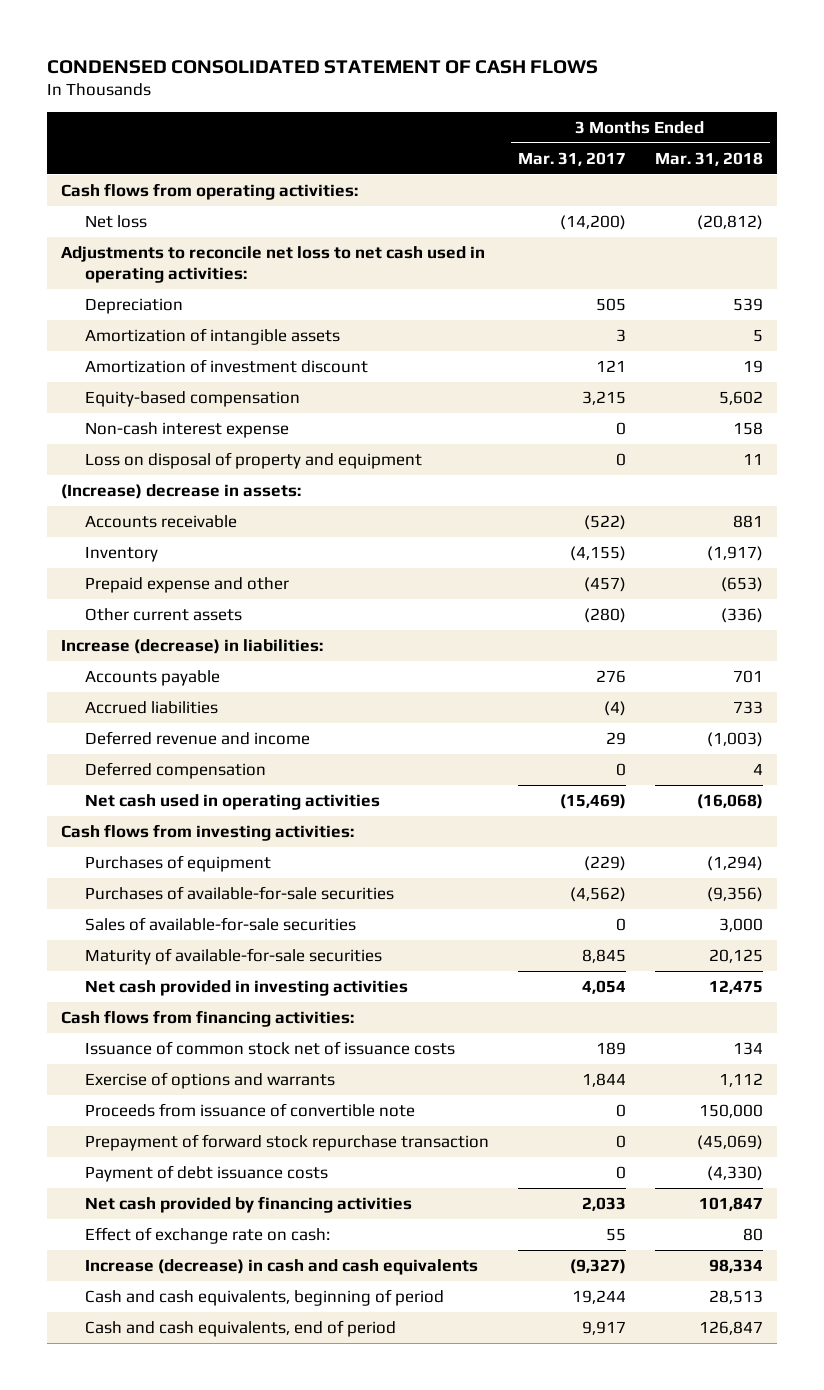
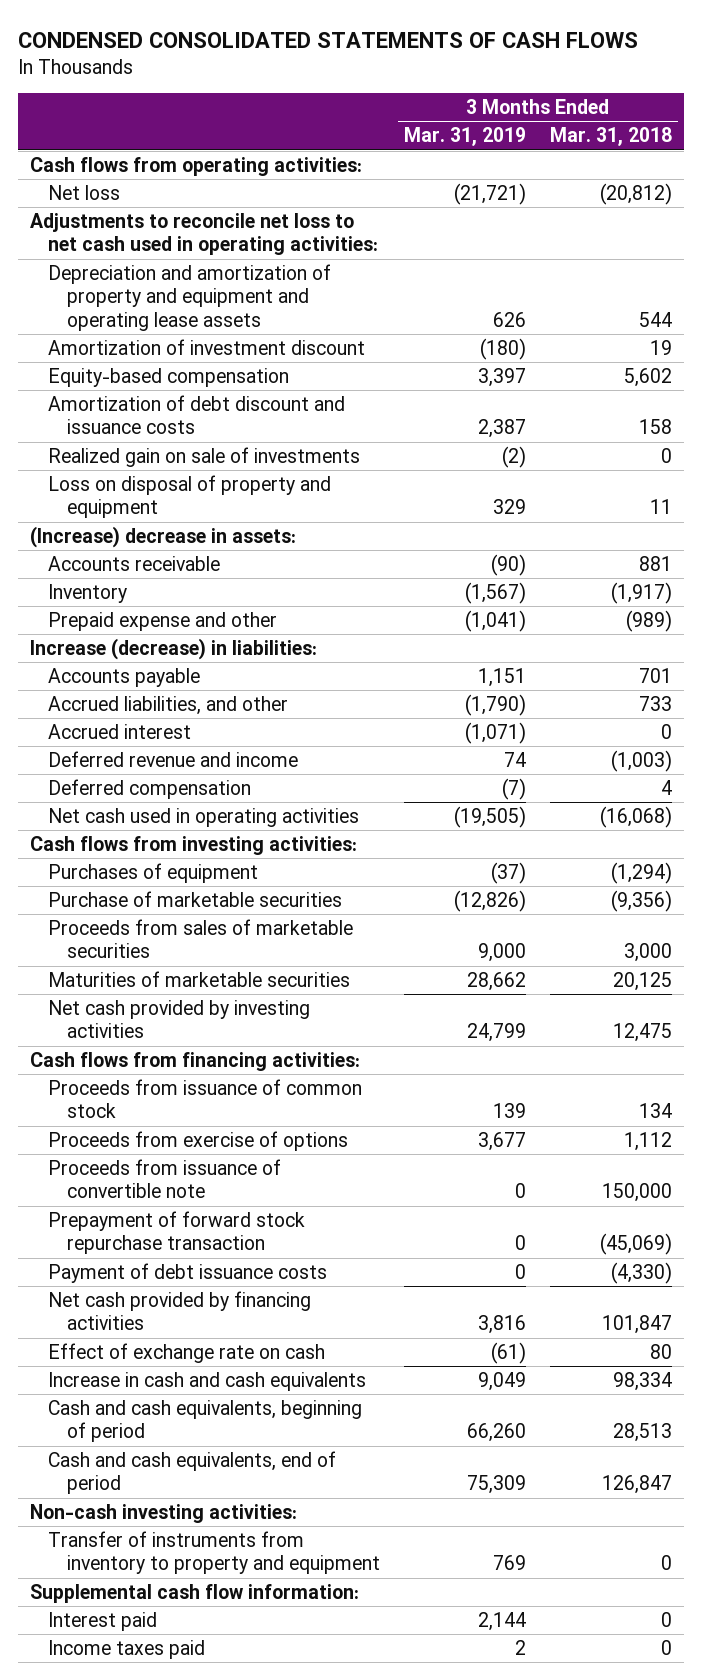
[46,59,598,74] CONDENSED CONSOLIDATED STATEMENT OF CASH FLOWS -> [17,31,638,48] CONDENSED CONSOLIDATED STATEMENTS OF CASH FLOWS
[518,151,627,166] Mar. 31, 2017 -> none
none -> [403,127,526,147] Mar. 31, 2019
[85,297,184,314] Depreciation -> none
[85,327,341,345] Amortization of intangible assets -> none
none -> [48,264,332,331] Depreciation and amortization of property and equipment and operating lease assets
[85,421,290,438] Non-cash interest expense -> [48,395,346,435] Amortization of debt discount and issuance costs
none -> [48,447,361,468] Realized gain on sale of investments
[85,607,243,621] Other current assets -> none
[720,576,763,592] (653) -> [625,610,672,633] (989)
[85,700,219,714] Accrued liabilities -> [48,696,289,716] Accrued liabilities, and other
none -> [48,724,192,740] Accrued interest
[85,885,395,900] Purchases of available-for-sale securities -> [48,891,343,908] Purchase of marketable securities
[85,916,357,931] Sales of available-for-sale securities -> [48,919,354,959] Proceeds from sales of marketable securities
[85,947,383,965] Maturity of available-for-sale securities -> [48,971,351,988] Maturities of marketable securities
[85,979,409,996] Net cash provided in investing activities -> [48,1000,311,1039] Net cash provided by investing activities
[85,1040,456,1055] Issuance of common stock net of issuance costs -> [48,1079,363,1119] Proceeds from issuance of common stock
[85,1071,336,1089] Exercise of options and warrants -> [48,1131,349,1152] Proceeds from exercise of options
[85,1226,331,1244] Effect of exchange rate on cash: -> [48,1343,326,1364] Effect of exchange rate on cash
[85,1258,479,1275] Increase (decrease) in cash and cash equivalents -> [48,1372,367,1392] Increase in cash and cash equivalents
none -> [29,1504,297,1524] Non-cash investing activities:
none -> [48,1531,381,1575] Transfer of instruments from inventory to property and equipment
none -> [29,1584,359,1604] Supplemental cash flow information:
none -> [48,1612,158,1632] Interest paid
none -> [48,1640,206,1660] Income taxes paid

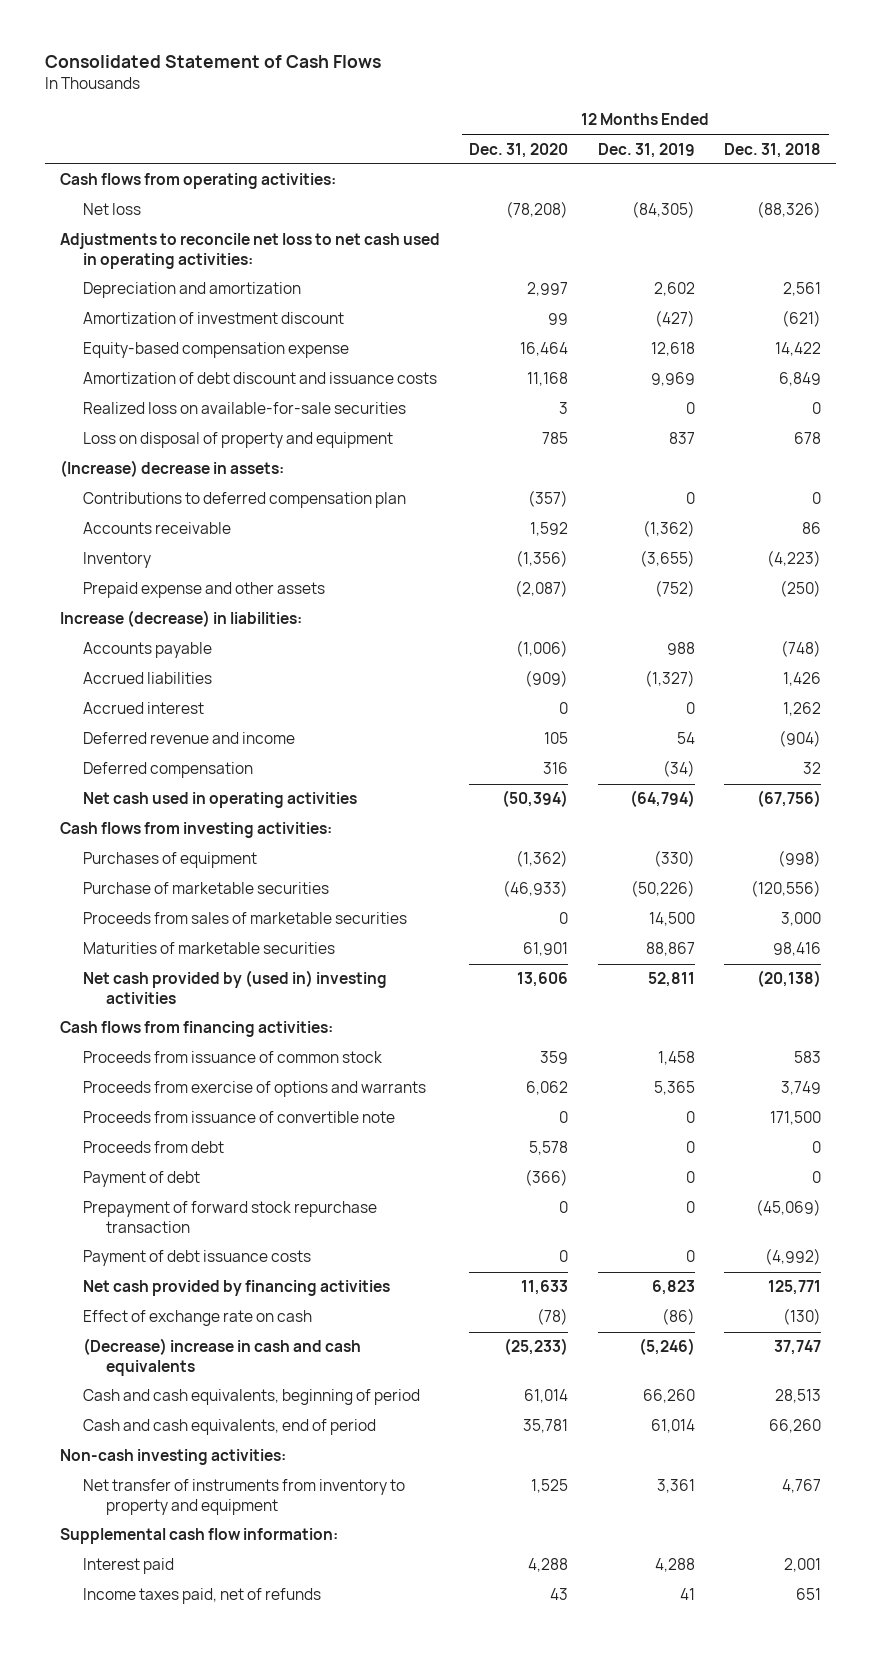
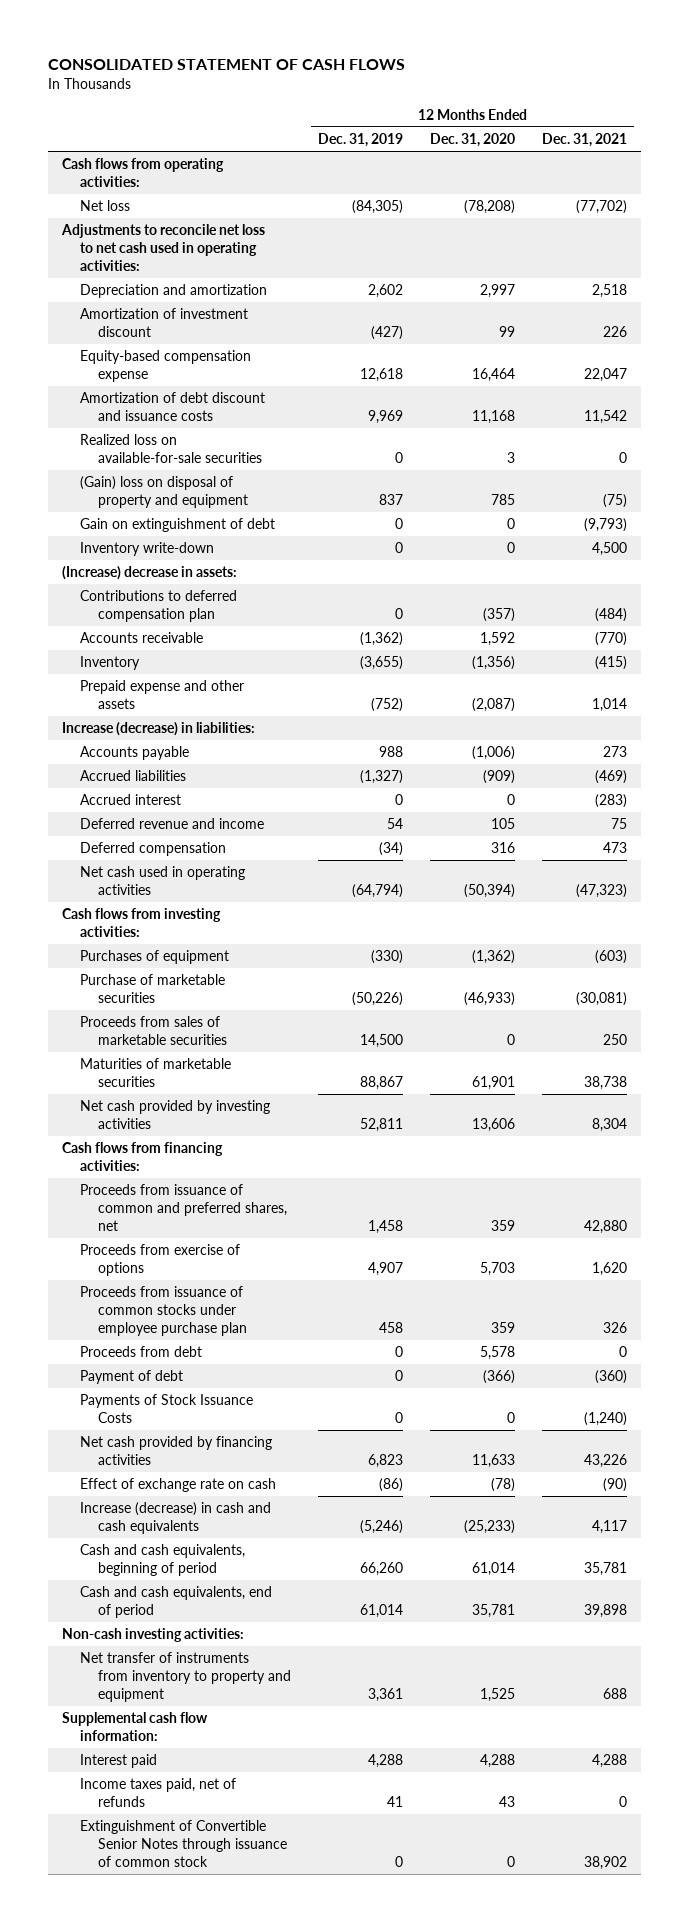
[44,55,381,69] Consolidated Statement of Cash Flows -> [48,58,406,70] CONSOLIDATED STATEMENT OF CASH FLOWS
[724,142,822,158] Dec. 31, 2018 -> none
none -> [542,133,628,148] Dec. 31, 2021
[82,432,393,449] Loss on disposal of property and equipment -> [79,476,248,509] (Gain) loss on disposal of property and equipment
none -> [79,518,275,533] Gain on extinguishment of debt
none -> [79,542,214,557] Inventory write-down
[82,970,387,1005] Net cash provided by (used in) investing activities -> [79,1100,270,1130] Net cash provided by investing activities
[82,1081,426,1098] Proceeds from exercise of options and warrants -> none
[82,1111,395,1124] Proceeds from issuance of convertible note -> none
none -> [79,1184,287,1232] Proceeds from issuance of common and preferred shares, net
[82,1051,382,1064] Proceeds from issuance of common stock -> [79,1244,240,1277] Proceeds from exercise of options
[540,1051,569,1065] 359 -> [480,1262,516,1277] 5,703
[657,1051,695,1066] 1,458 -> [368,1262,404,1277] 4,907
none -> [79,1286,247,1337] Proceeds from issuance of common stocks under employee purchase plan
[82,1201,377,1234] Prepayment of forward stock repurchase transaction -> none
[82,1250,311,1267] Payment of debt issuance costs -> [79,1394,253,1424] Payments of Stock Issuance Costs
[82,1338,361,1377] (Decrease) increase in cash and cash equivalents -> [79,1502,271,1535] Increase (decrease) in cash and cash equivalents
none -> [79,1820,287,1868] Extinguishment of Convertible Senior Notes through issuance of common stock

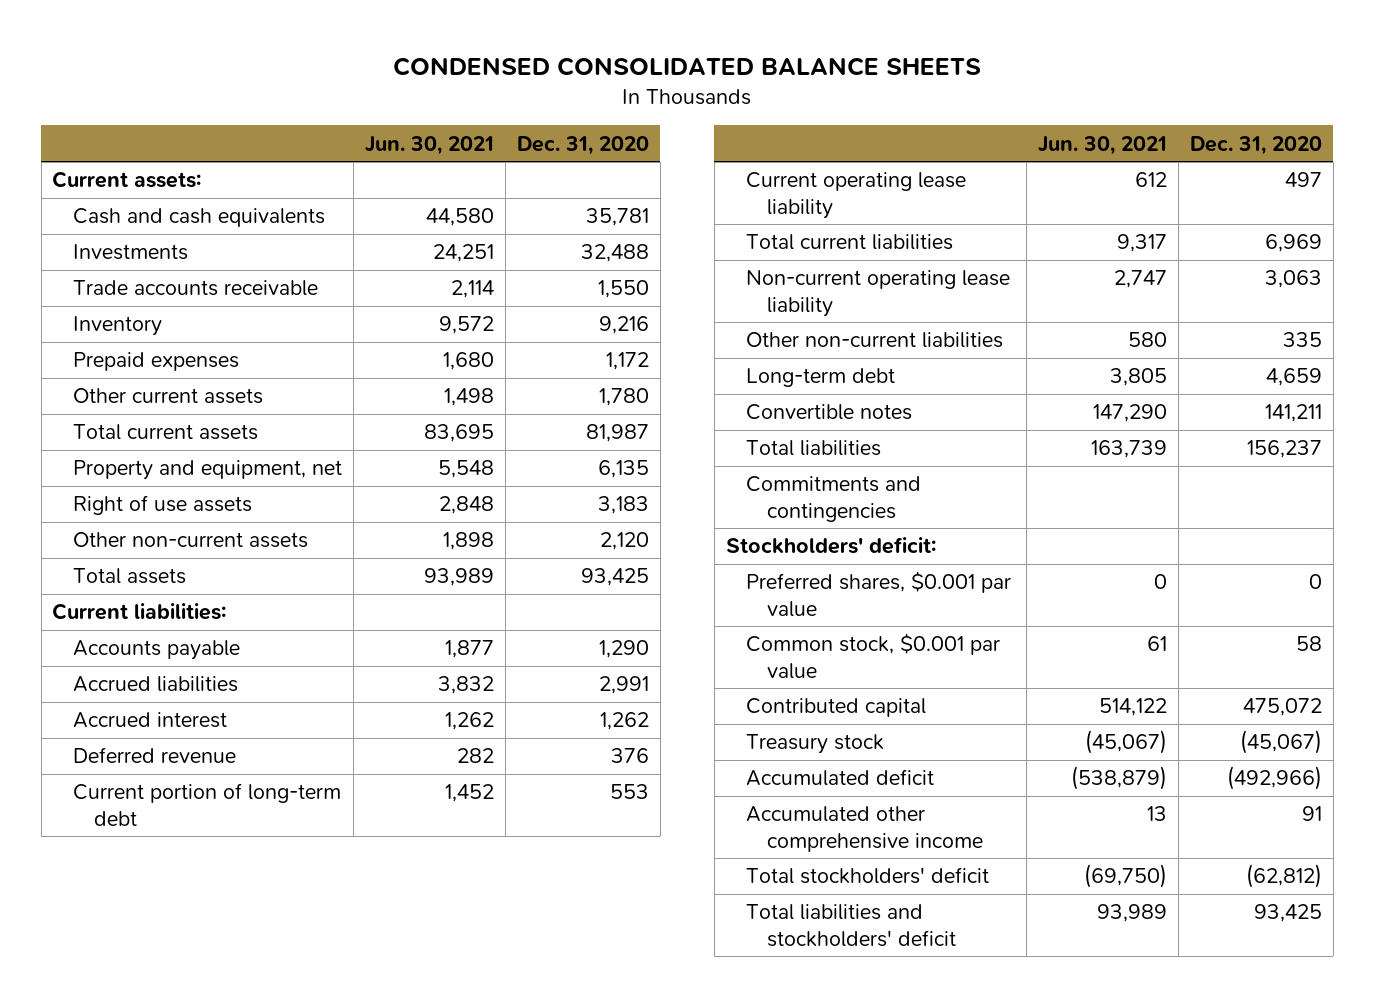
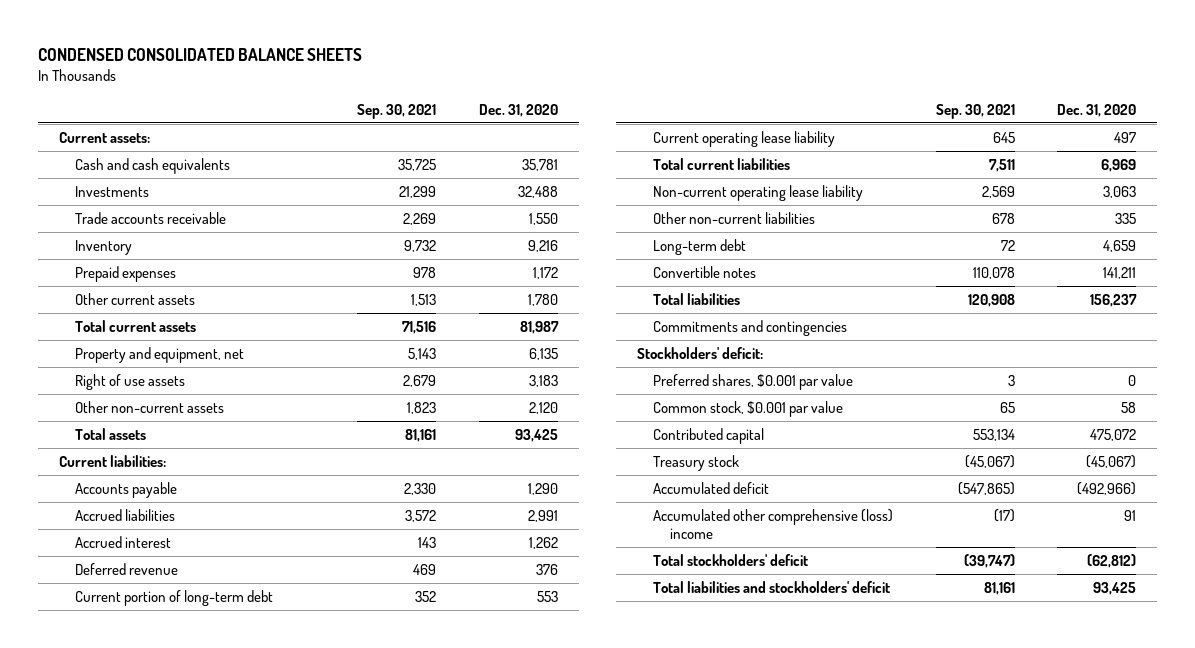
[365,135,495,155] Jun. 30, 2021 -> none
none -> [357,103,437,119] Sep. 30, 2021
[746,806,984,852] Accumulated other comprehensive income -> [653,508,894,539] Accumulated other comprehensive (loss) income

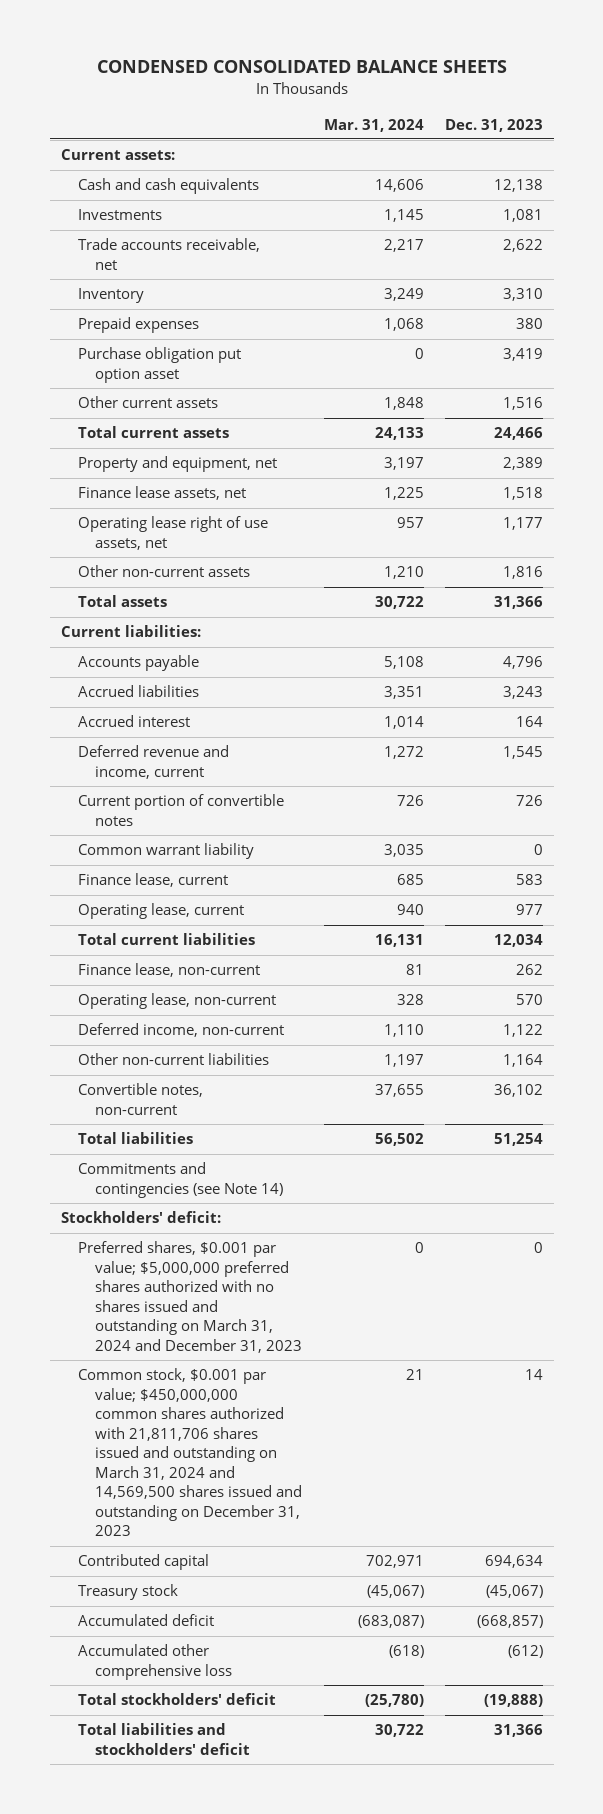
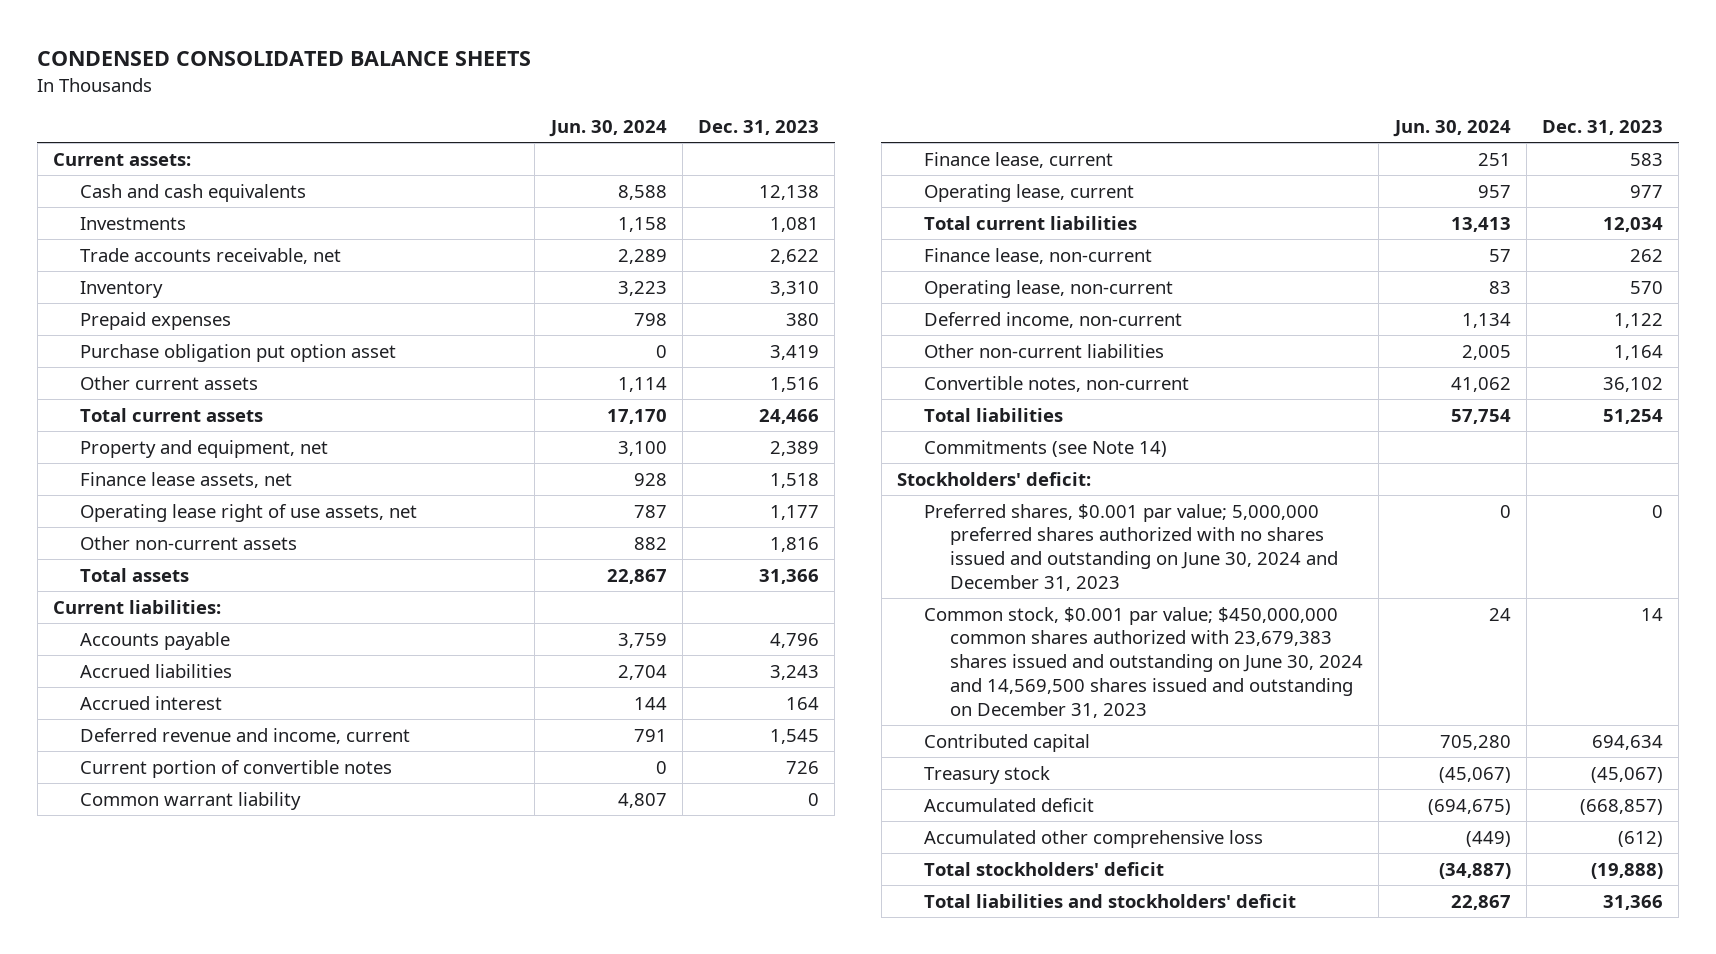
[323,118,424,132] Mar. 31, 2024 -> none
none -> [548,120,667,138] Jun. 30, 2024
[77,1162,284,1198] Commitments and contingencies (see Note 14) -> [923,439,1167,457] Commitments (see Note 14)
[77,1241,303,1353] Preferred shares, $0.001 par value; $5,000,000 preferred shares authorized with no shares issued and outstanding on March 31, 2024 and December 31, 2023 -> [923,503,1339,592] Preferred shares, $0.001 par value; 5,000,000 preferred shares authorized with no shares issued and outstanding on June 30, 2024 and December 31, 2023
[77,1368,303,1537] Common stock, $0.001 par value; $450,000,000 common shares authorized with 21,811,706 shares issued and outstanding on March 31, 2024 and 14,569,500 shares issued and outstanding on December 31, 2023 -> [923,606,1364,718] Common stock, $0.001 par value; $450,000,000 common shares authorized with 23,679,383 shares issued and outstanding on June 30, 2024 and 14,569,500 shares issued and outstanding on December 31, 2023

